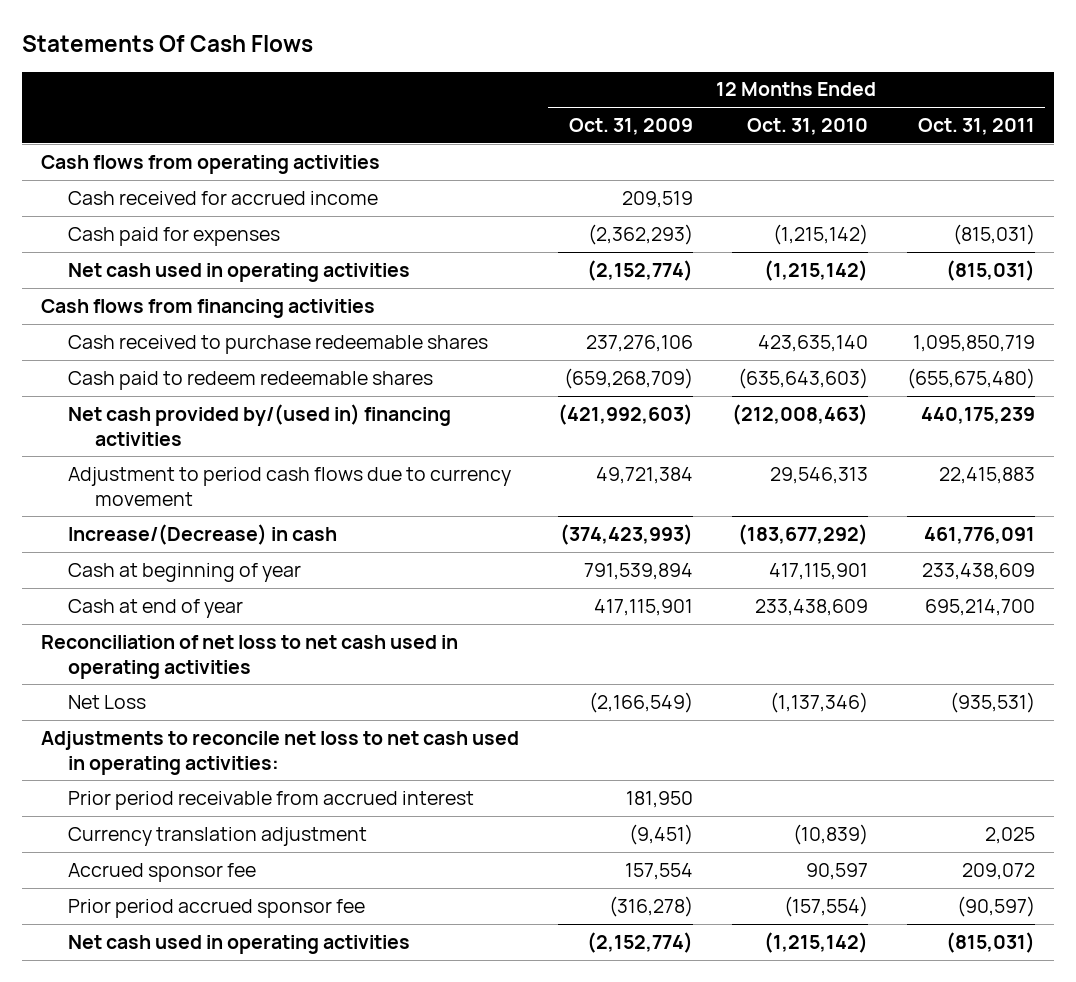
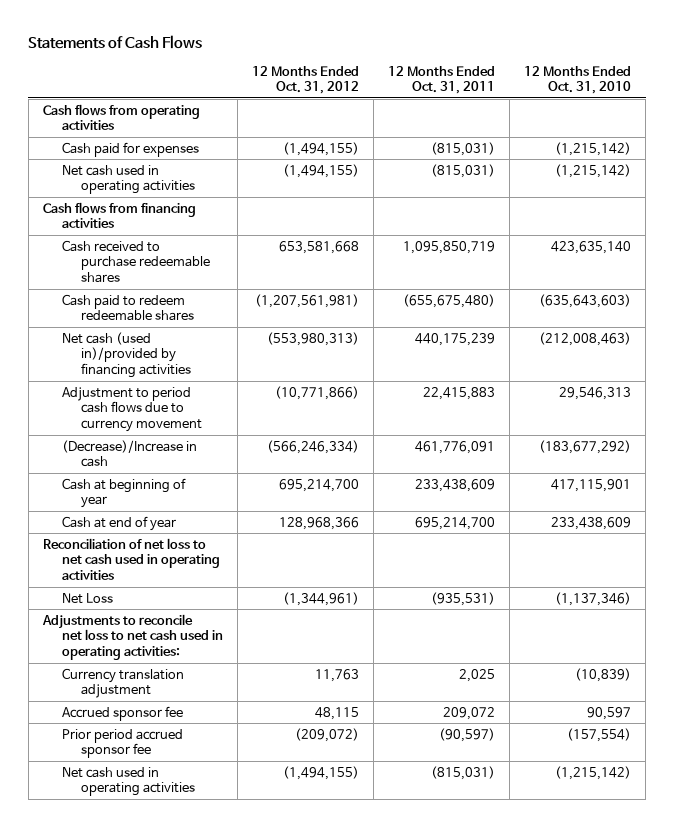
[21,35,313,53] Statements Of Cash Flows -> [28,34,203,49] Statements of Cash Flows
[569,118,694,136] Oct. 31, 2009 -> none
none -> [251,65,359,95] 12 Months Ended Oct. 31, 2012
[68,190,379,205] Cash received for accrued income -> none
[68,403,452,446] Net cash provided by/(used in) financing activities -> [61,331,192,379] Net cash (used in)/provided by financing activities
[68,523,338,545] Increase/(Decrease) in cash -> [61,439,197,468] (Decrease)/Increase in cash
[68,790,475,810] Prior period receivable from accrued interest -> none

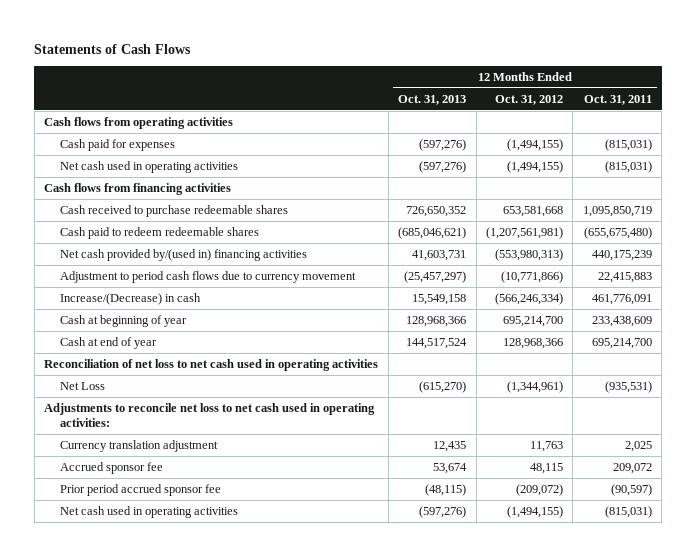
[524,65,632,95] 12 Months Ended Oct. 31, 2010 -> none
none -> [398,94,467,105] Oct. 31, 2013
[61,331,192,379] Net cash (used in)/provided by financing activities -> [59,248,307,261] Net cash provided by/(used in) financing activities
[61,439,197,468] (Decrease)/Increase in cash -> [59,292,201,305] Increase/(Decrease) in cash

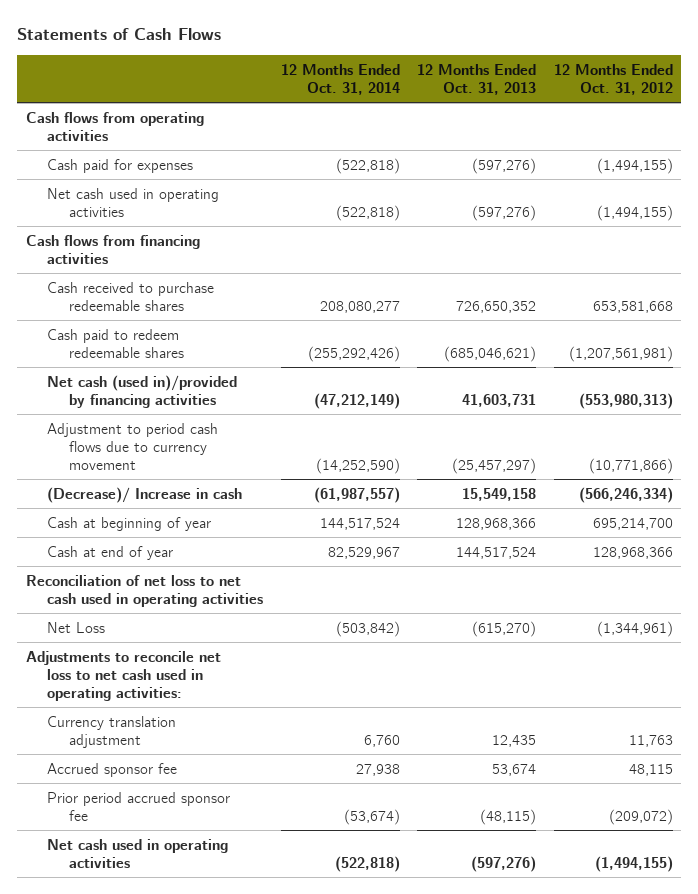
[583,94,652,105] Oct. 31, 2011 -> none
none -> [280,63,400,95] 12 Months Ended Oct. 31, 2014
[59,248,307,261] Net cash provided by/(used in) financing activities -> [47,374,238,408] Net cash (used in)/provided by financing activities
[59,292,201,305] Increase/(Decrease) in cash -> [47,486,243,503] (Decrease)/ Increase in cash

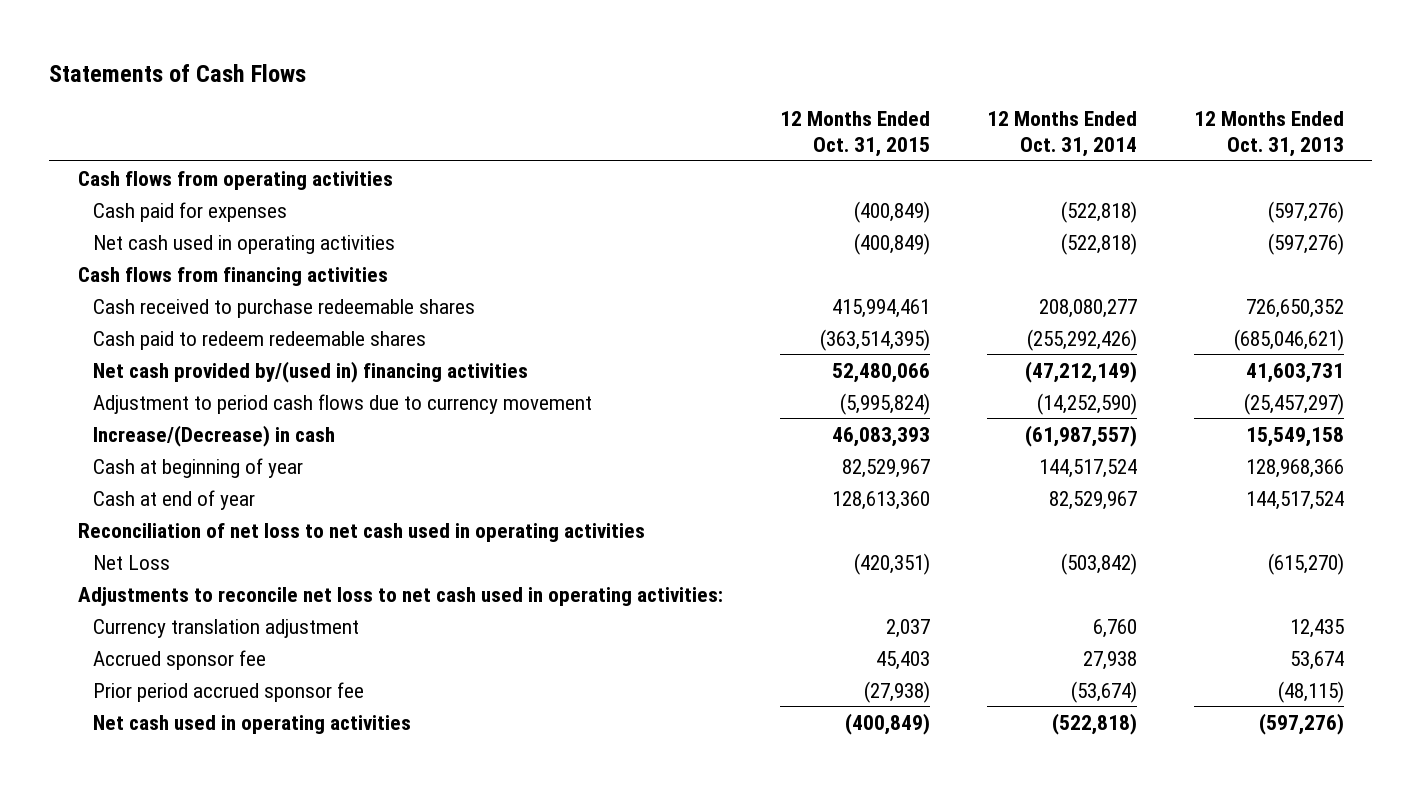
[553,63,673,95] 12 Months Ended Oct. 31, 2012 -> none
none -> [779,111,930,158] 12 Months Ended Oct. 31, 2015
[47,374,238,408] Net cash (used in)/provided by financing activities -> [93,360,529,383] Net cash provided by/(used in) financing activities
[47,486,243,503] (Decrease)/ Increase in cash -> [93,424,336,447] Increase/(Decrease) in cash

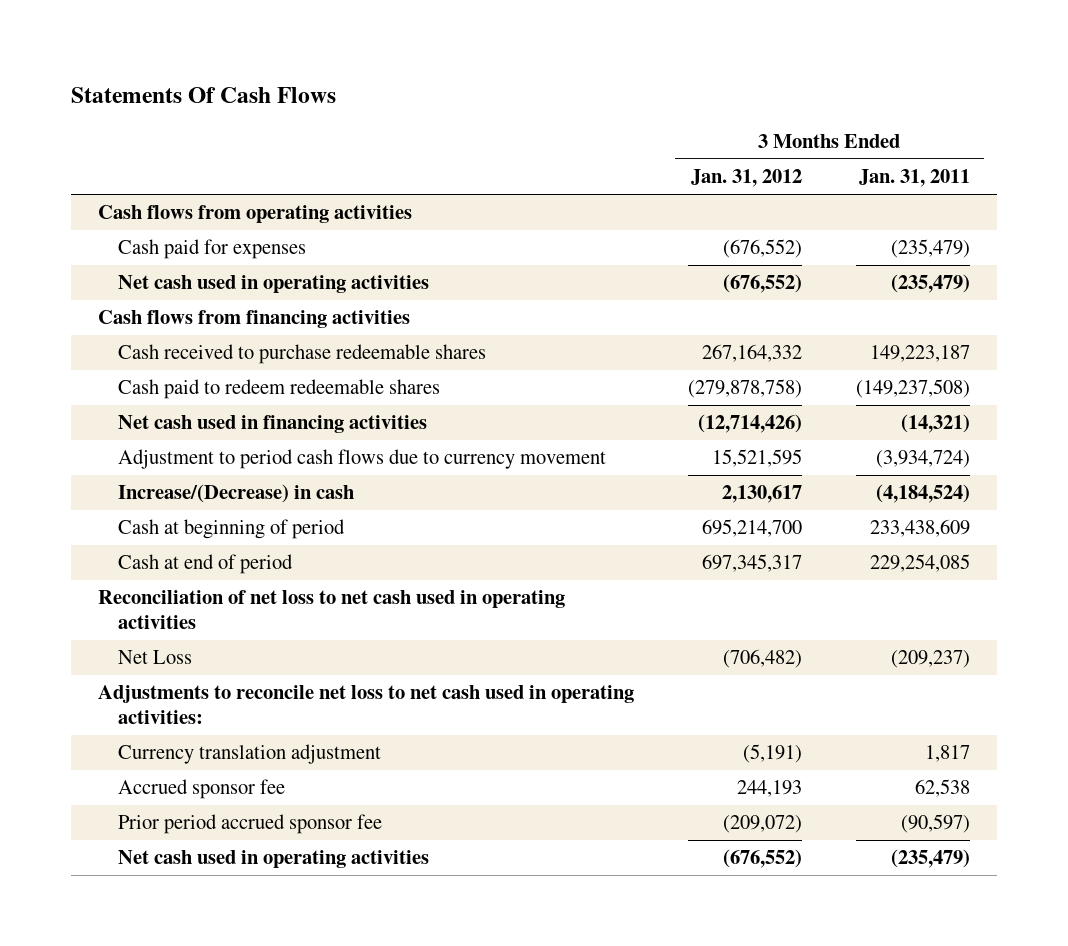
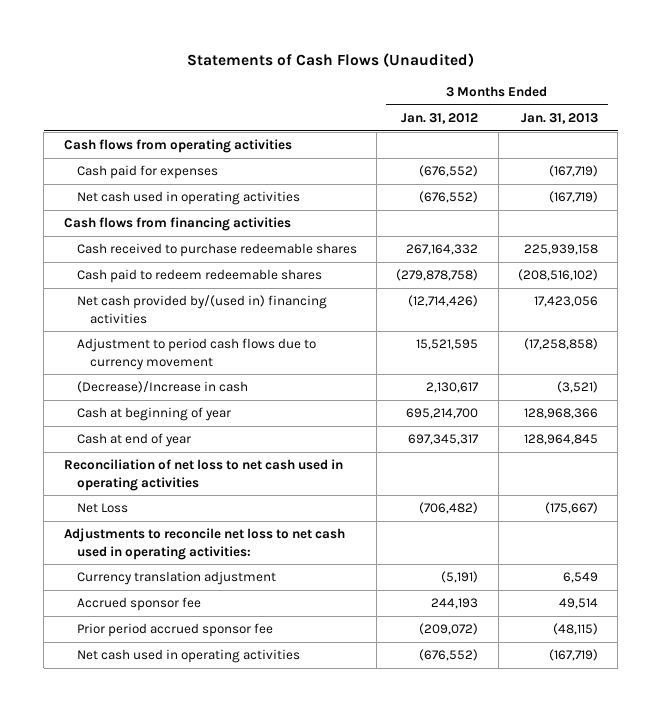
[71,87,337,104] Statements Of Cash Flows -> [186,52,474,67] Statements of Cash Flows (Unaudited)
[859,169,971,188] Jan. 31, 2011 -> none
none -> [520,113,598,125] Jan. 31, 2013
[118,415,428,434] Net cash used in financing activities -> [76,295,327,324] Net cash provided by/(used in) financing activities
[118,484,355,504] Increase/(Decrease) in cash -> [76,381,248,394] (Decrease)/Increase in cash
[118,519,346,540] Cash at beginning of period -> [76,407,231,422] Cash at beginning of year
[118,554,294,575] Cash at end of period -> [76,433,191,448] Cash at end of year

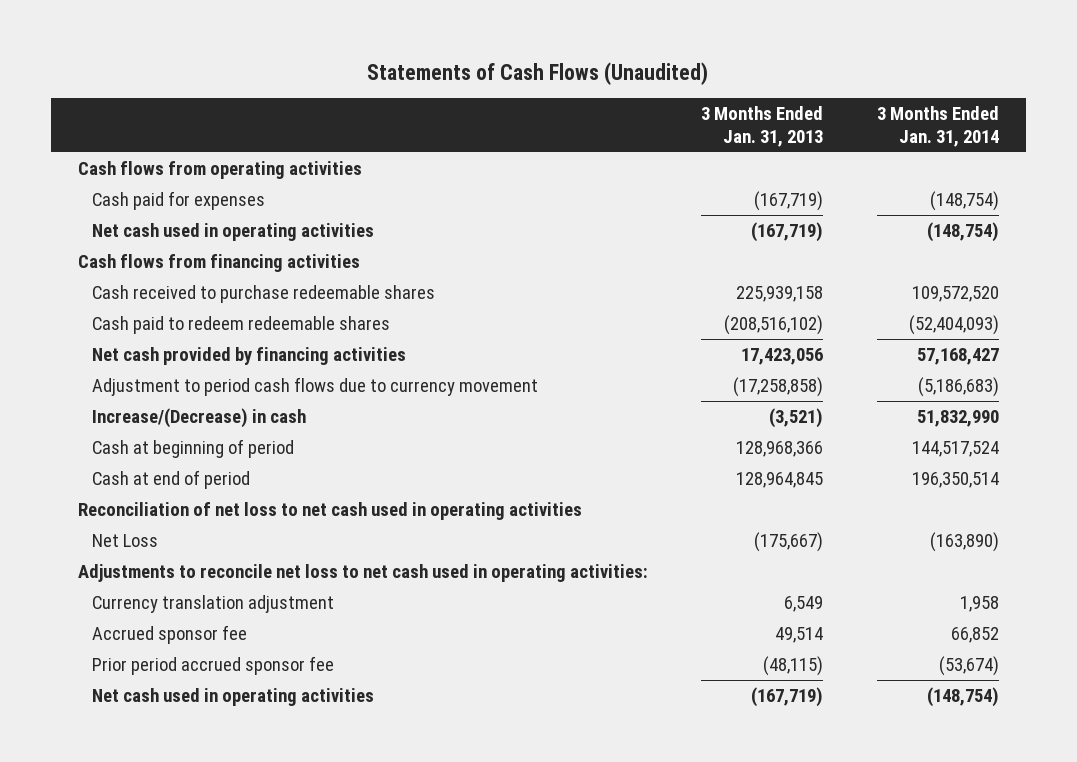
[401,113,479,125] Jan. 31, 2012 -> none
none -> [876,106,999,147] 3 Months Ended Jan. 31, 2014
[76,295,327,324] Net cash provided by/(used in) financing activities -> [92,346,407,365] Net cash provided by financing activities
[76,381,248,394] (Decrease)/Increase in cash -> [92,407,307,428] Increase/(Decrease) in cash
[76,407,231,422] Cash at beginning of year -> [92,438,295,458] Cash at beginning of period
[76,433,191,448] Cash at end of year -> [92,469,251,489] Cash at end of period

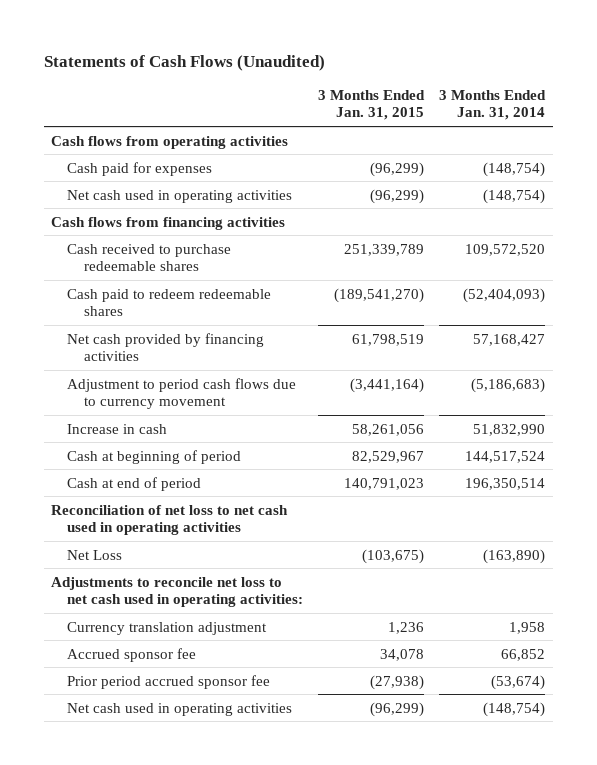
[701,106,824,147] 3 Months Ended Jan. 31, 2013 -> none
none -> [318,90,426,121] 3 Months Ended Jan. 31, 2015
[92,407,307,428] Increase/(Decrease) in cash -> [67,423,168,434] Increase in cash

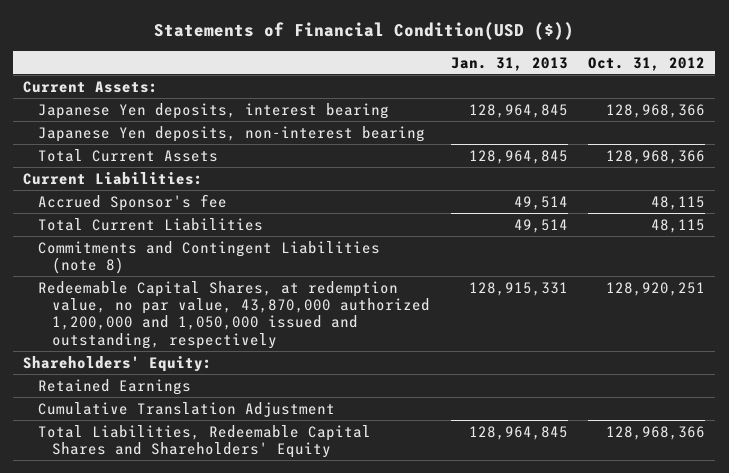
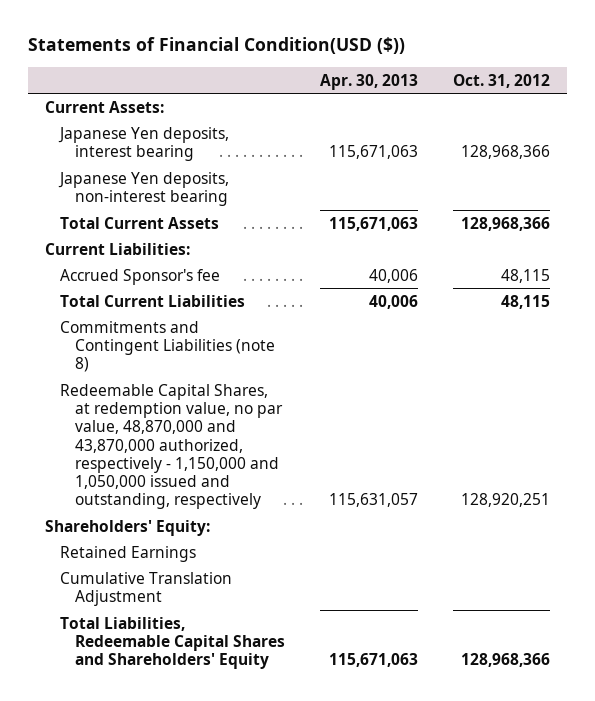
[450,56,568,71] Jan. 31, 2013 -> none
none -> [320,73,419,90] Apr. 30, 2013
[37,280,430,349] Redeemable Capital Shares, at redemption value, no par value, 43,870,000 authorized 1,200,000 and 1,050,000 issued and outstanding, respectively -> [60,383,284,510] Redeemable Capital Shares, at redemption value, no par value, 48,870,000 and 43,870,000 authorized, respectively - 1,150,000 and 1,050,000 issued and outstanding, respectively

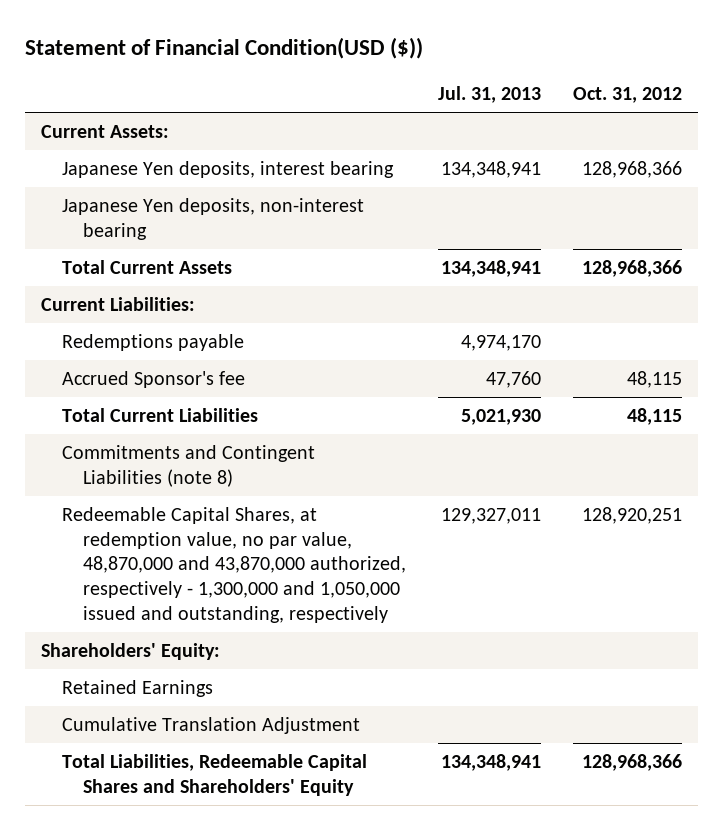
[27,37,405,55] Statements of Financial Condition(USD ($)) -> [25,37,424,60] Statement of Financial Condition(USD ($))
[320,73,419,90] Apr. 30, 2013 -> none
none -> [438,85,542,103] Jul. 31, 2013
none -> [62,334,245,352] Redemptions payable
[60,383,284,510] Redeemable Capital Shares, at redemption value, no par value, 48,870,000 and 43,870,000 authorized, respectively - 1,150,000 and 1,050,000 issued and outstanding, respectively -> [62,507,407,623] Redeemable Capital Shares, at redemption value, no par value, 48,870,000 and 43,870,000 authorized, respectively - 1,300,000 and 1,050,000 issued and outstanding, respectively

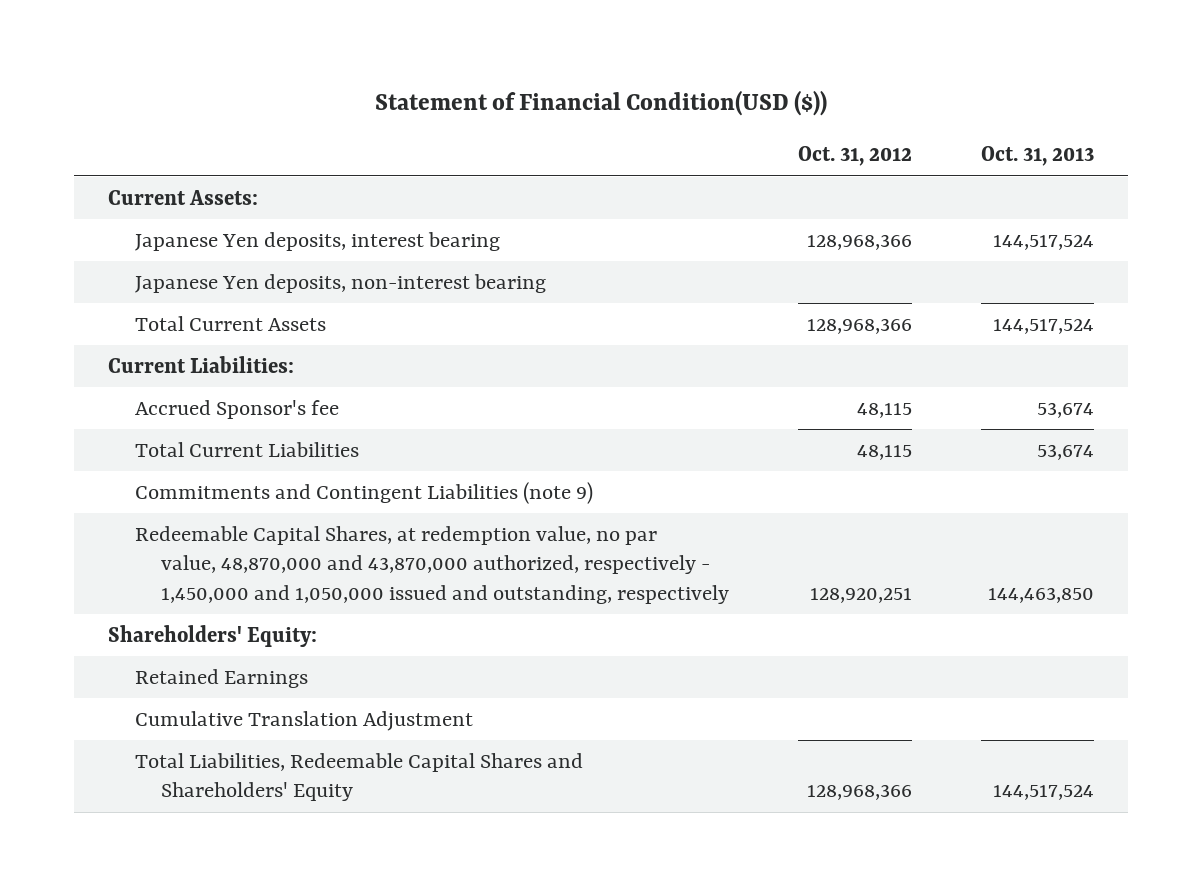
[438,85,542,103] Jul. 31, 2013 -> none
none -> [981,146,1095,167] Oct. 31, 2013
[62,334,245,352] Redemptions payable -> none
[62,445,316,487] Commitments and Contingent Liabilities (note 8) -> [134,481,593,504] Commitments and Contingent Liabilities (note 9)
[62,507,407,623] Redeemable Capital Shares, at redemption value, no par value, 48,870,000 and 43,870,000 authorized, respectively - 1,300,000 and 1,050,000 issued and outstanding, respectively -> [134,525,730,605] Redeemable Capital Shares, at redemption value, no par value, 48,870,000 and 43,870,000 authorized, respectively - 1,450,000 and 1,050,000 issued and outstanding, respectively

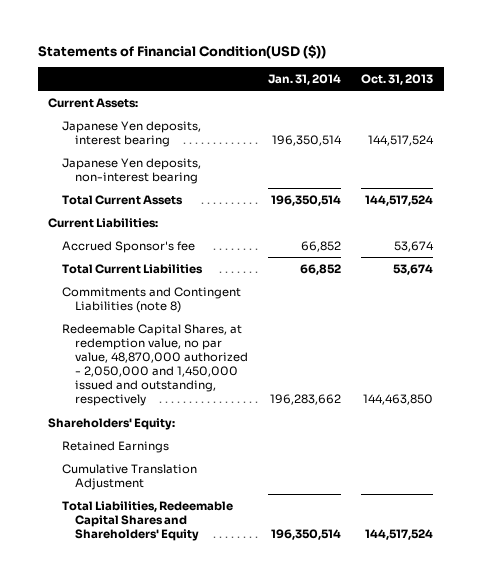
[375,90,828,117] Statement of Financial Condition(USD ($)) -> [38,44,327,59] Statements of Financial Condition(USD ($))
[798,146,913,167] Oct. 31, 2012 -> none
none -> [268,73,342,85] Jan. 31, 2014
[134,481,593,504] Commitments and Contingent Liabilities (note 9) -> [61,286,241,313] Commitments and Contingent Liabilities (note 8)
[134,525,730,605] Redeemable Capital Shares, at redemption value, no par value, 48,870,000 and 43,870,000 authorized, respectively - 1,450,000 and 1,050,000 issued and outstanding, respectively -> [61,323,248,407] Redeemable Capital Shares, at redemption value, no par value, 48,870,000 authorized - 2,050,000 and 1,450,000 issued and outstanding, respectively

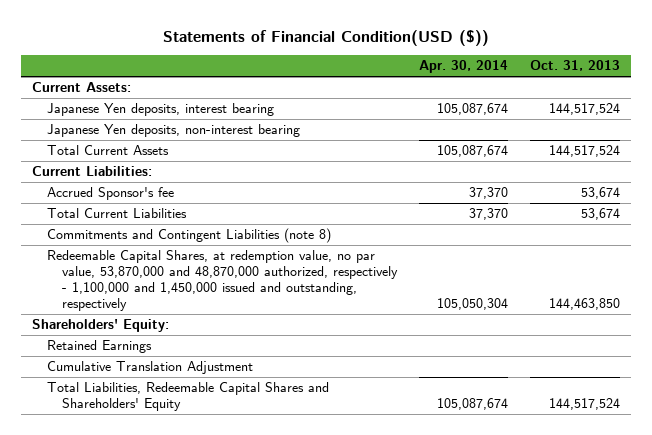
[268,73,342,85] Jan. 31, 2014 -> none
none -> [419,60,509,74] Apr. 30, 2014
[61,323,248,407] Redeemable Capital Shares, at redemption value, no par value, 48,870,000 authorized - 2,050,000 and 1,450,000 issued and outstanding, respectively -> [47,250,399,312] Redeemable Capital Shares, at redemption value, no par value, 53,870,000 and 48,870,000 authorized, respectively - 1,100,000 and 1,450,000 issued and outstanding, respectively

